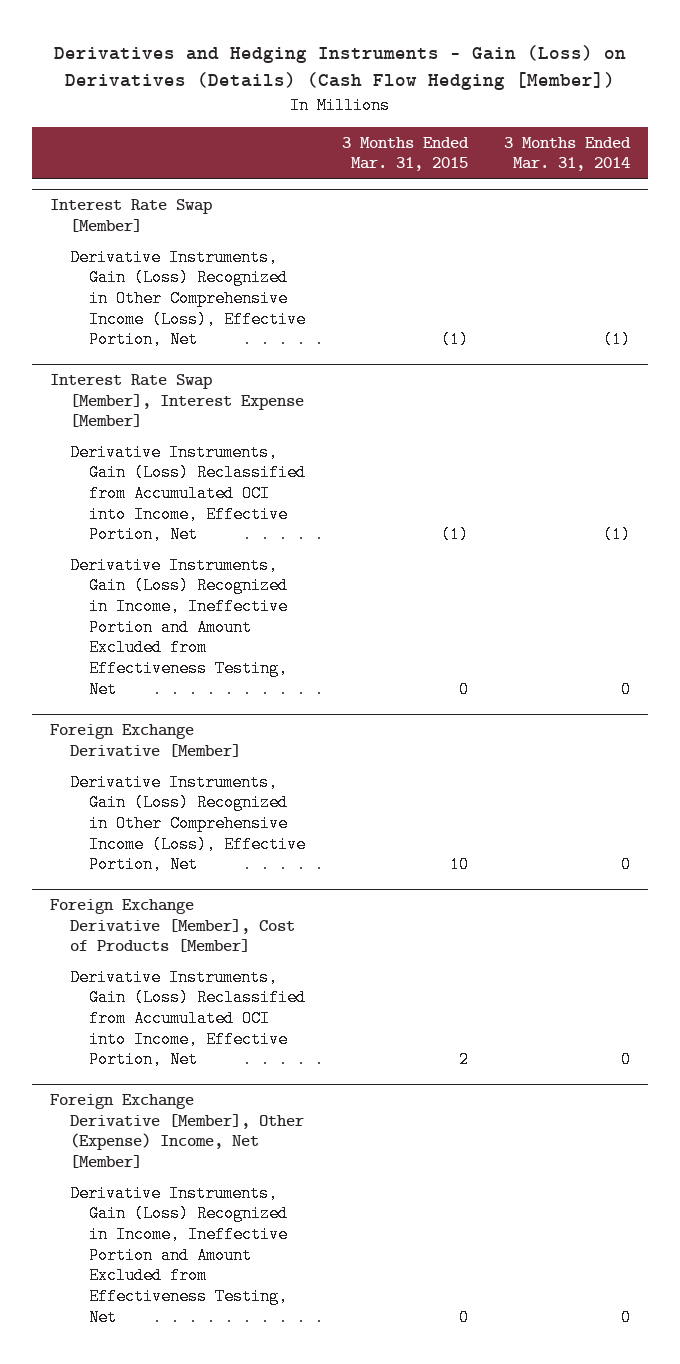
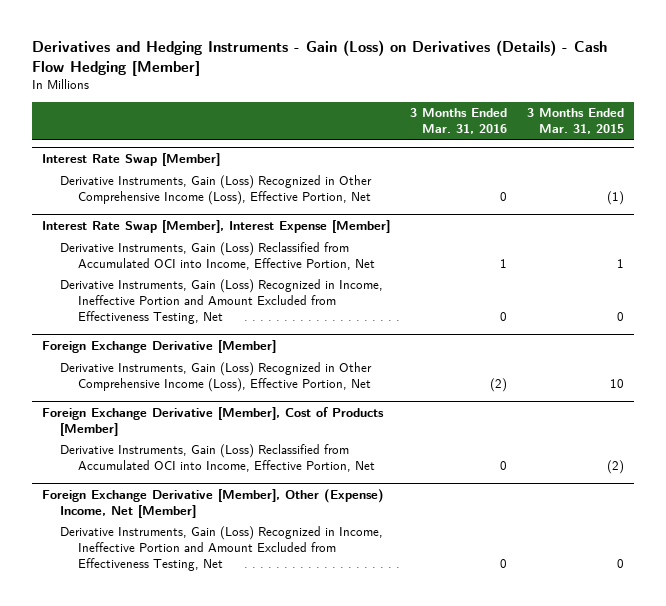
[54,45,627,91] Derivatives and Hedging Instruments - Gain (Loss) on Derivatives (Details) (Cash Flow Hedging [Member]) -> [31,39,607,76] Derivatives and Hedging Instruments - Gain (Loss) on Derivatives (Details) - Cash Flow Hedging [Member]
[504,136,632,172] 3 Months Ended Mar. 31, 2014 -> none
none -> [409,108,507,135] 3 Months Ended Mar. 31, 2016
[440,526,469,544] (1) -> [616,259,624,269] 1
[458,1051,469,1069] 2 -> [606,460,624,475] (2)

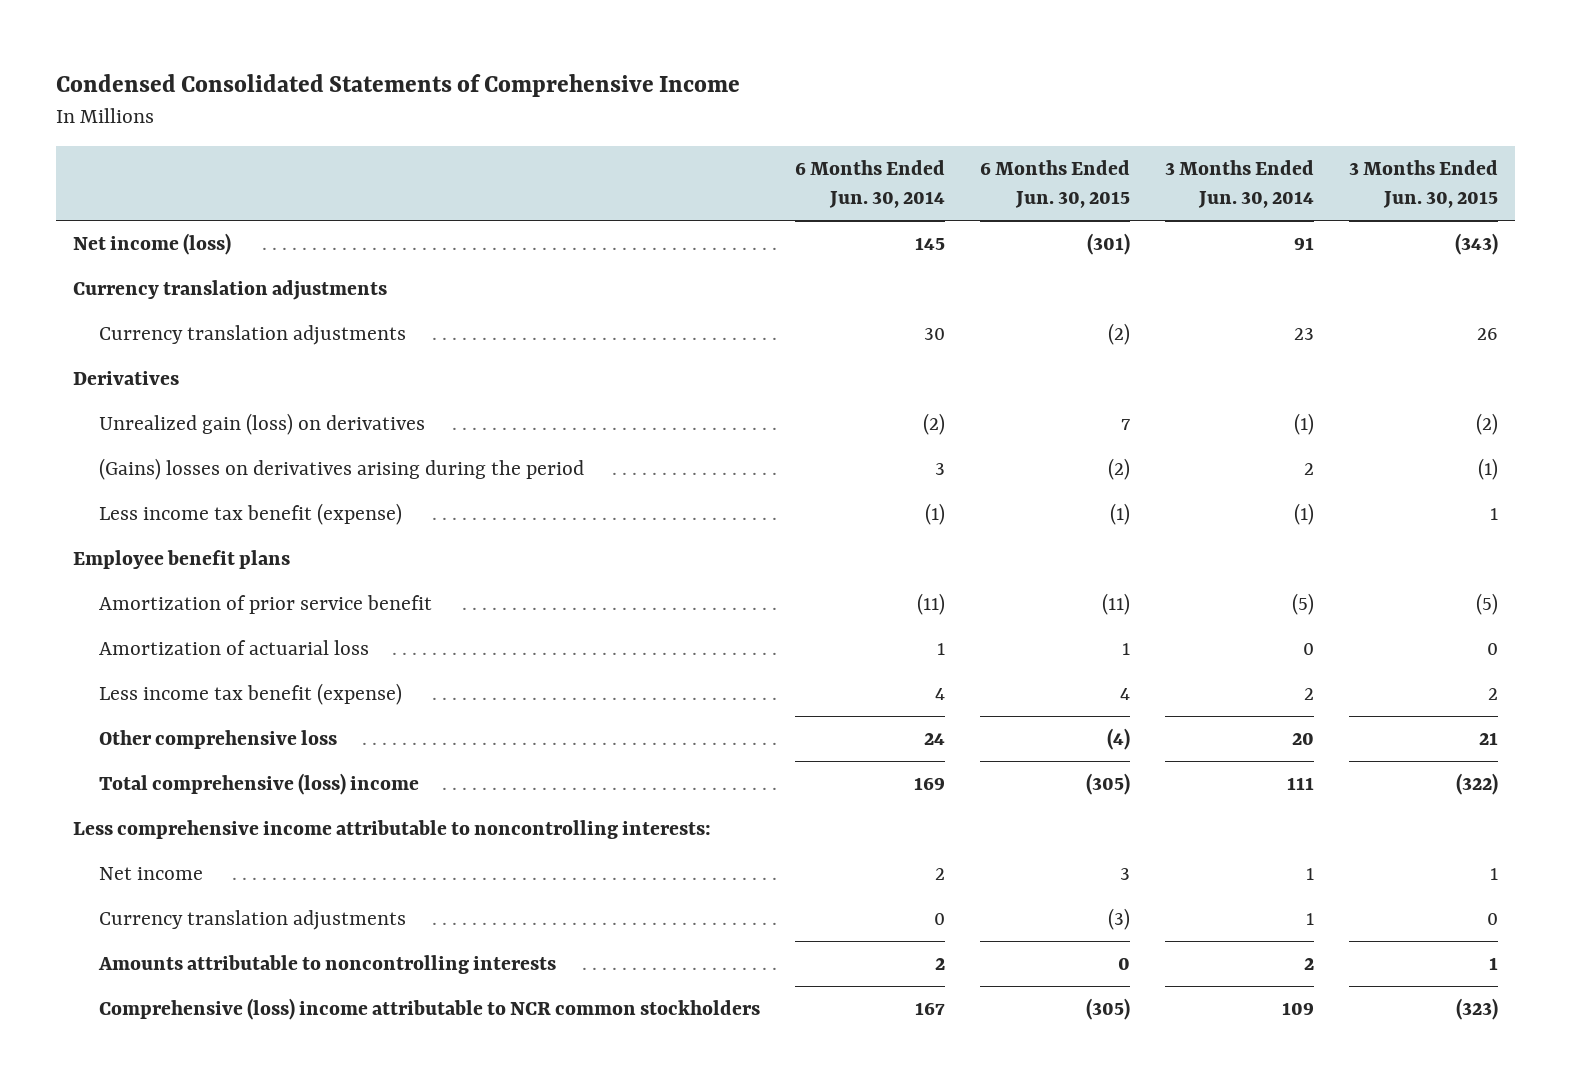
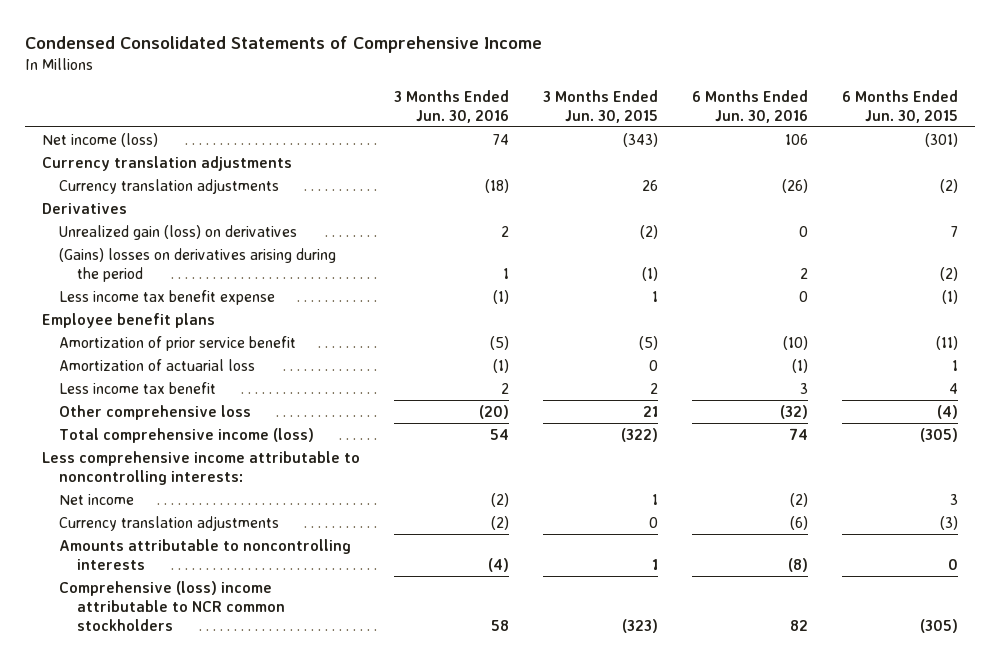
[794,160,945,209] 6 Months Ended Jun. 30, 2014 -> none
[1164,160,1314,209] 3 Months Ended Jun. 30, 2014 -> none
none -> [393,89,509,123] 3 Months Ended Jun. 30, 2016
none -> [691,89,808,123] 6 Months Ended Jun. 30, 2016
[98,503,402,526] Less income tax benefit (expense) -> [59,289,276,305] Less income tax benefit expense
[98,683,402,706] Less income tax benefit (expense) -> [59,381,217,394] Less income tax benefit
[98,773,419,796] Total comprehensive (loss) income -> [59,427,315,443] Total comprehensive income (loss)

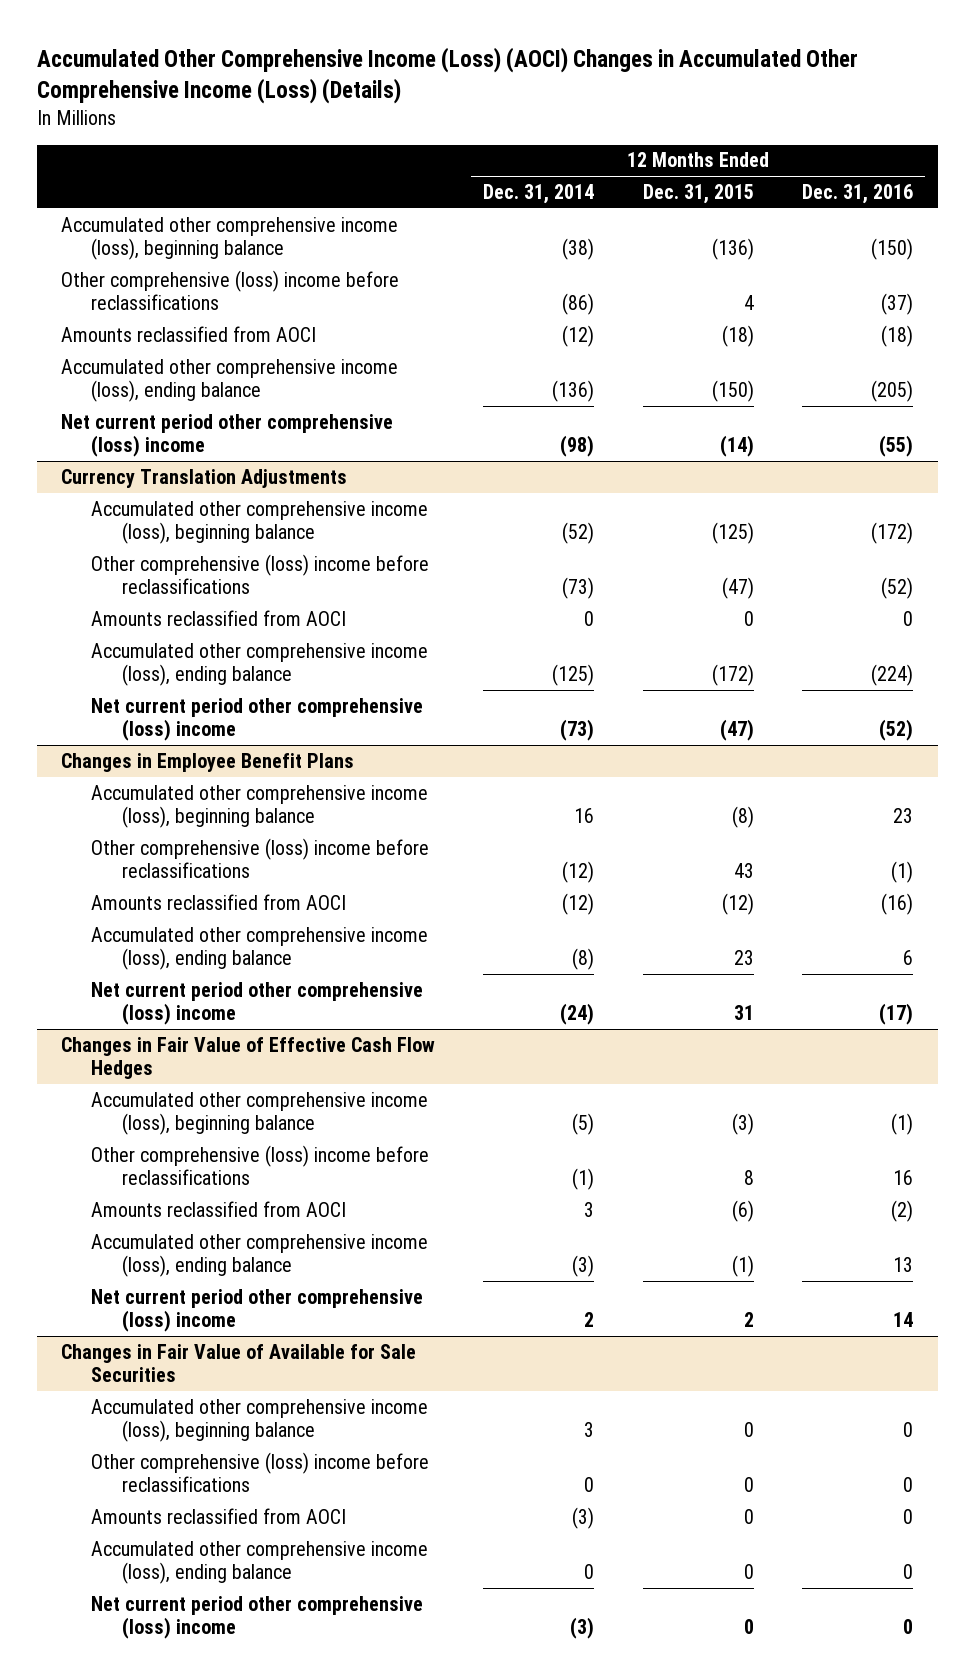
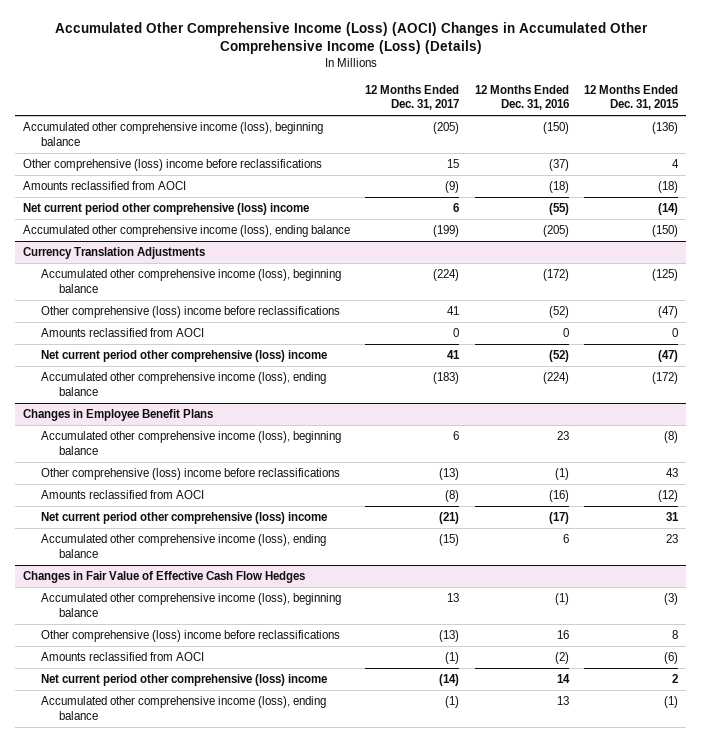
[483,183,595,204] Dec. 31, 2014 -> none
none -> [365,84,460,111] 12 Months Ended Dec. 31, 2017
[60,358,398,403] Accumulated other comprehensive income (loss), ending balance -> [23,224,351,237] Accumulated other comprehensive income (loss), ending balance
[91,642,429,687] Accumulated other comprehensive income (loss), ending balance -> [41,371,327,396] Accumulated other comprehensive income (loss), ending balance
[91,926,429,971] Accumulated other comprehensive income (loss), ending balance -> [41,533,327,558] Accumulated other comprehensive income (loss), ending balance
[60,1343,416,1383] Changes in Fair Value of Available for Sale Securities -> none
[91,1398,429,1443] Accumulated other comprehensive income (loss), beginning balance -> none
[91,1451,430,1493] Other comprehensive (loss) income before reclassifications -> none
[91,1507,347,1524] Amounts reclassified from AOCI -> none
[91,1540,429,1585] Accumulated other comprehensive income (loss), ending balance -> none
[91,1595,424,1640] Net current period other comprehensive (loss) income -> none
[91,1233,429,1278] Accumulated other comprehensive income (loss), ending balance -> [41,695,327,720] Accumulated other comprehensive income (loss), ending balance

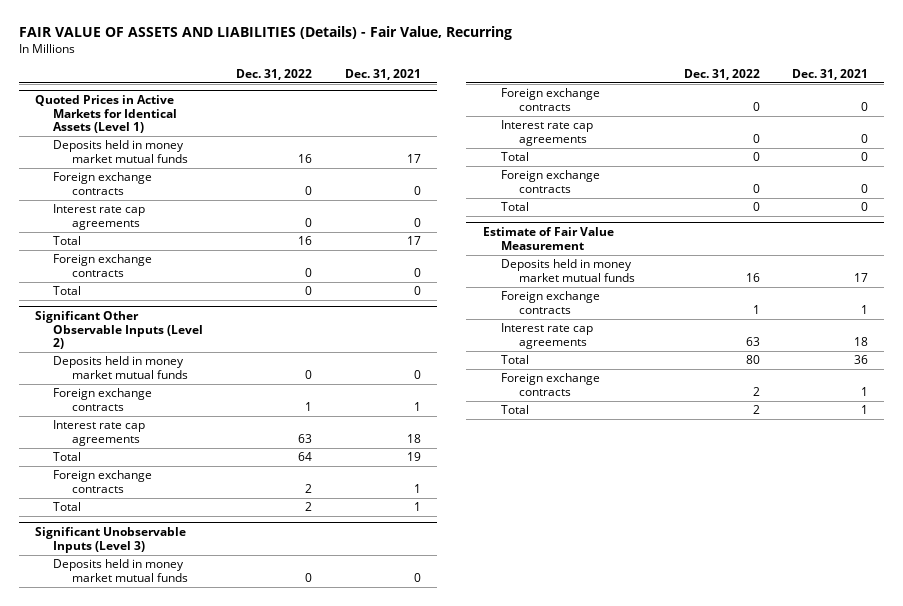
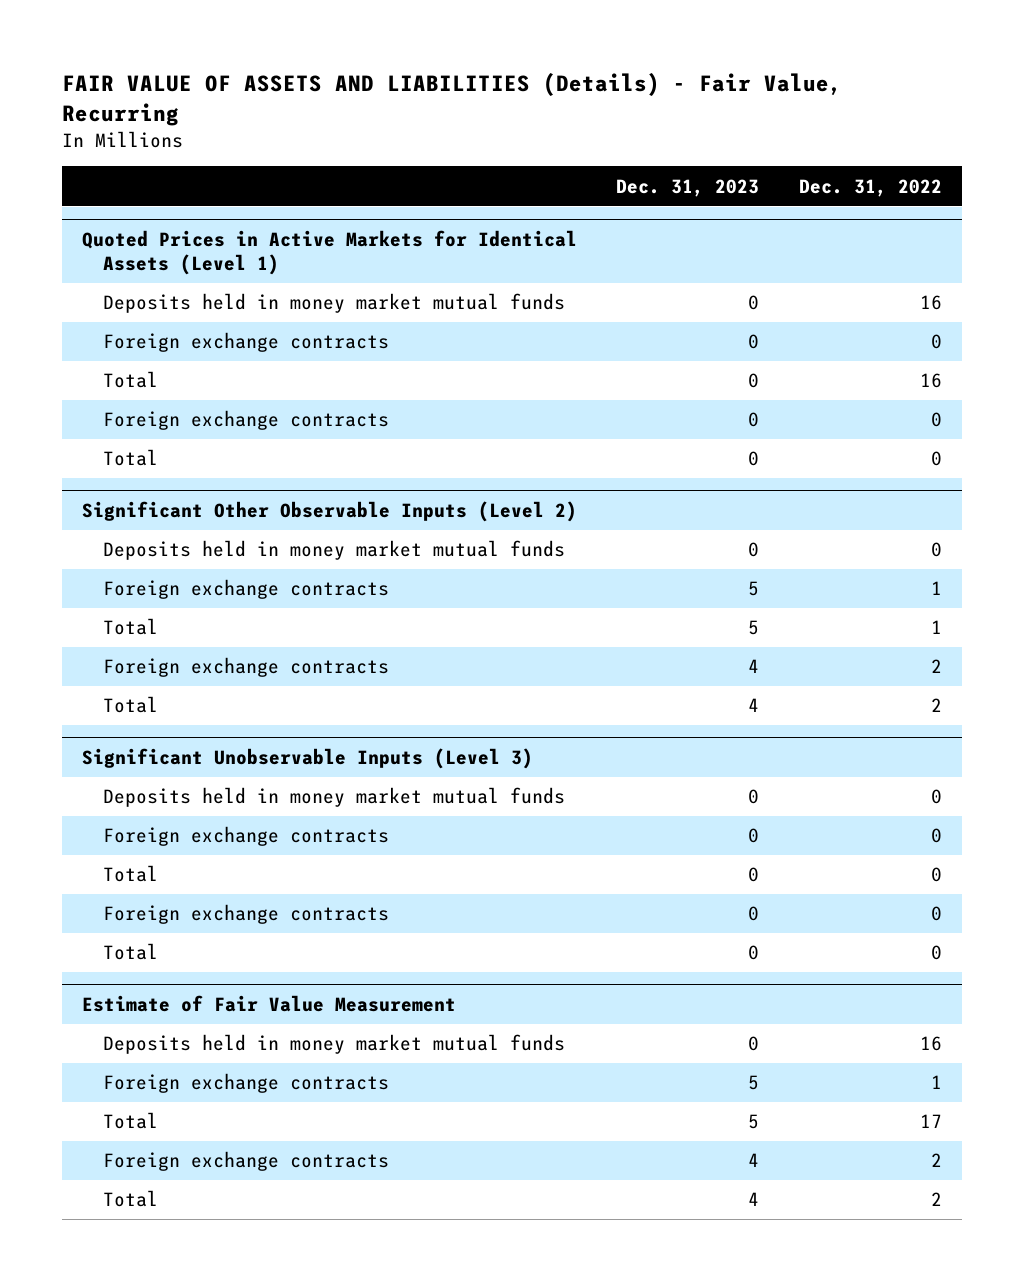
[344,68,421,80] Dec. 31, 2021 -> none
none -> [616,178,760,197] Dec. 31, 2023
[53,204,146,230] Interest rate cap agreements -> none
[53,420,146,446] Interest rate cap agreements -> none
[298,452,313,462] 64 -> [931,620,943,635] 1
[500,120,593,146] Interest rate cap agreements -> none
[500,323,593,349] Interest rate cap agreements -> none
[745,355,760,365] 80 -> [920,1114,943,1129] 17

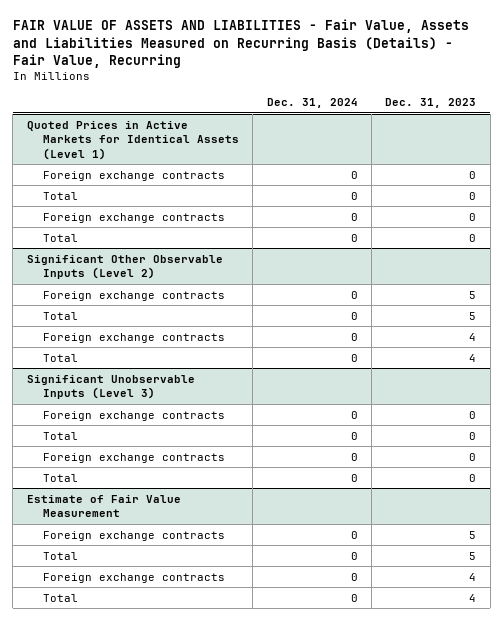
[61,73,842,127] FAIR VALUE OF ASSETS AND LIABILITIES (Details) - Fair Value, Recurring -> [12,19,469,68] FAIR VALUE OF ASSETS AND LIABILITIES - Fair Value, Assets and Liabilities Measured on Recurring Basis (Details) - Fair Value, Recurring
[799,178,943,197] Dec. 31, 2022 -> none
none -> [266,98,358,109] Dec. 31, 2024
[103,293,566,314] Deposits held in money market mutual funds -> none
[103,540,566,561] Deposits held in money market mutual funds -> none
[103,787,566,808] Deposits held in money market mutual funds -> none
[103,1034,566,1055] Deposits held in money market mutual funds -> none

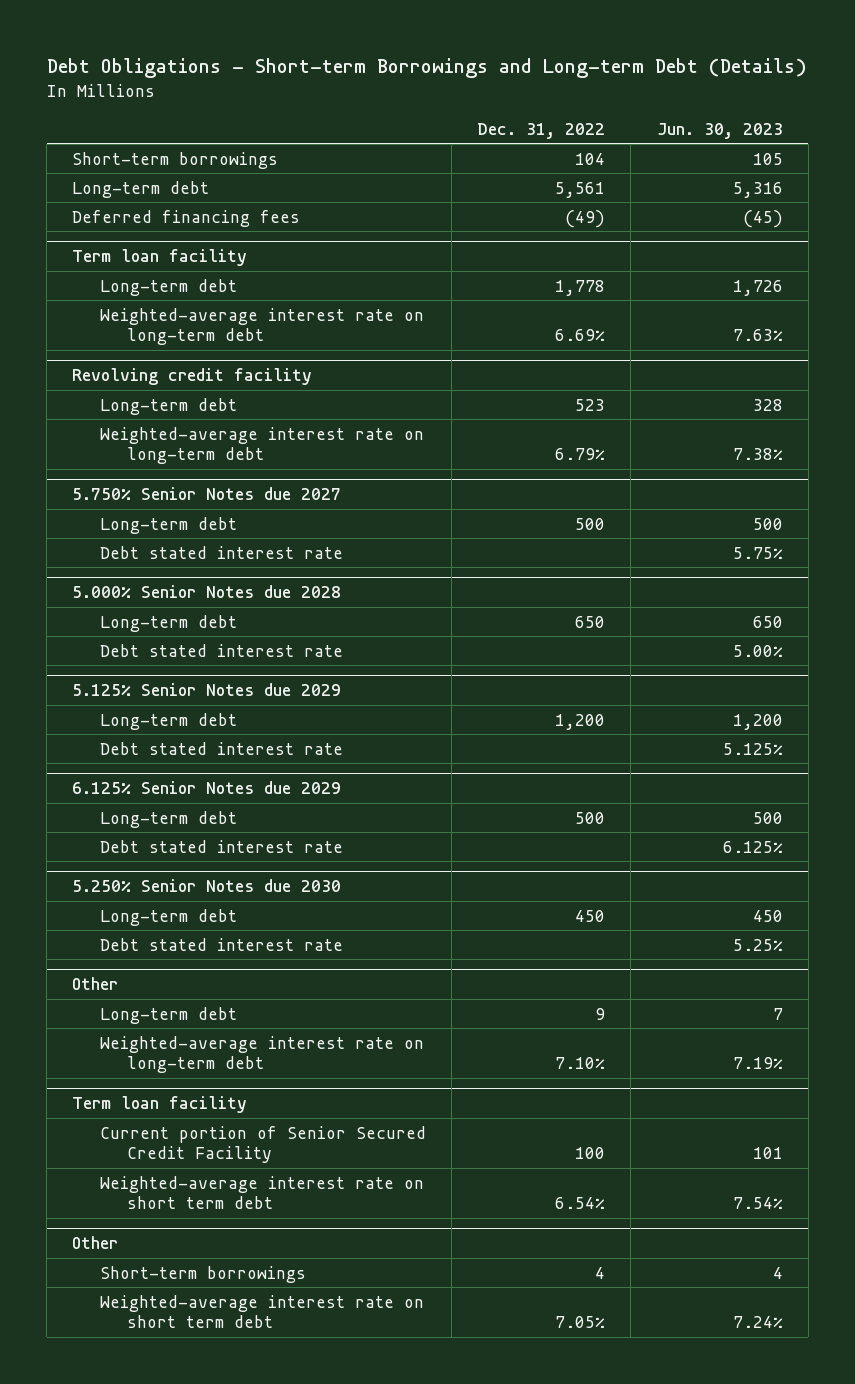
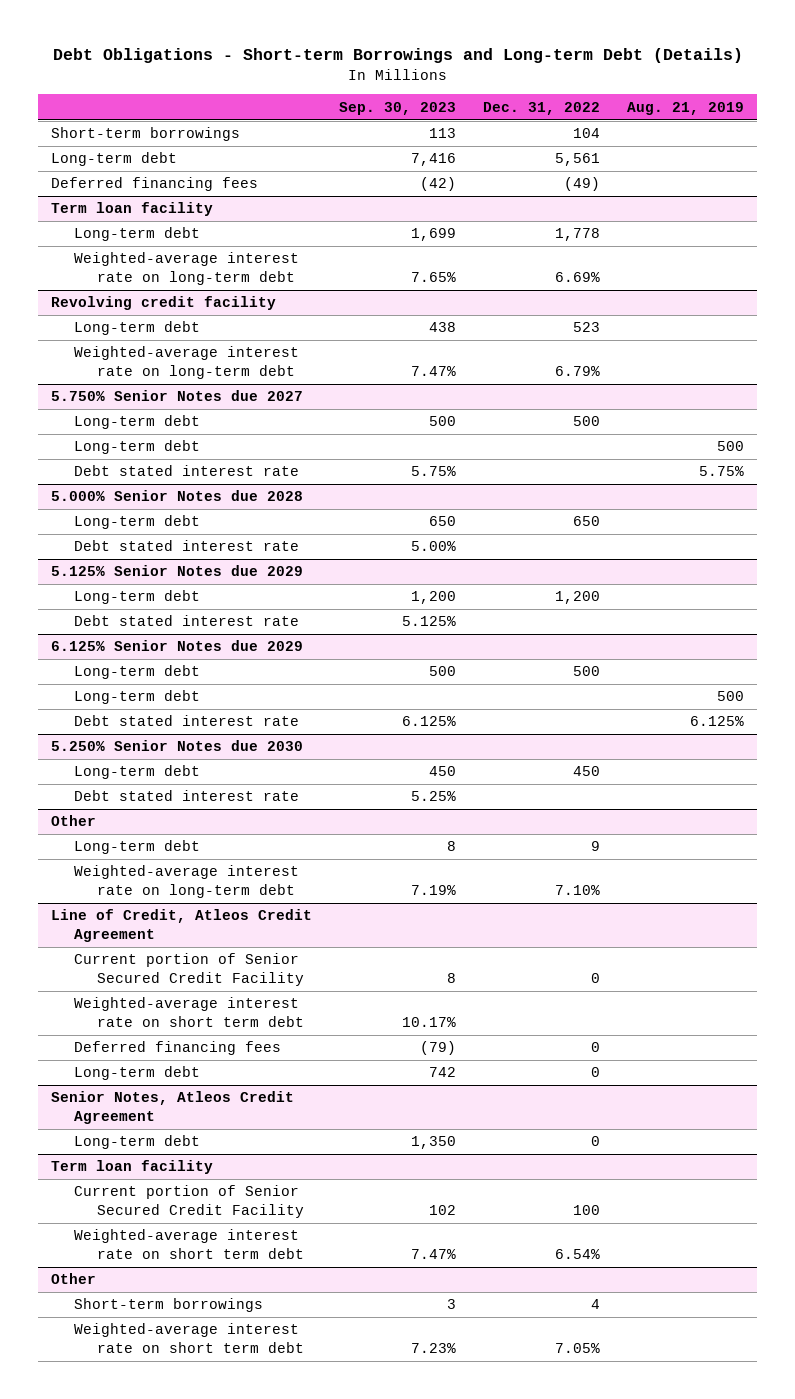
[656,122,783,139] Jun. 30, 2023 -> none
none -> [339,101,457,115] Sep. 30, 2023
none -> [626,101,744,115] Aug. 21, 2019
none -> [74,440,201,455] Long-term debt
none -> [74,690,201,705] Long-term debt
none -> [51,909,313,942] Line of Credit, Atleos Credit Agreement
none -> [74,953,305,986] Current portion of Senior Secured Credit Facility
none -> [74,997,305,1027] Weighted-average interest rate on short term debt
none -> [74,1041,282,1056] Deferred financing fees
none -> [74,1066,201,1081] Long-term debt
none -> [51,1091,295,1124] Senior Notes, Atleos Credit Agreement
none -> [74,1135,201,1150] Long-term debt

